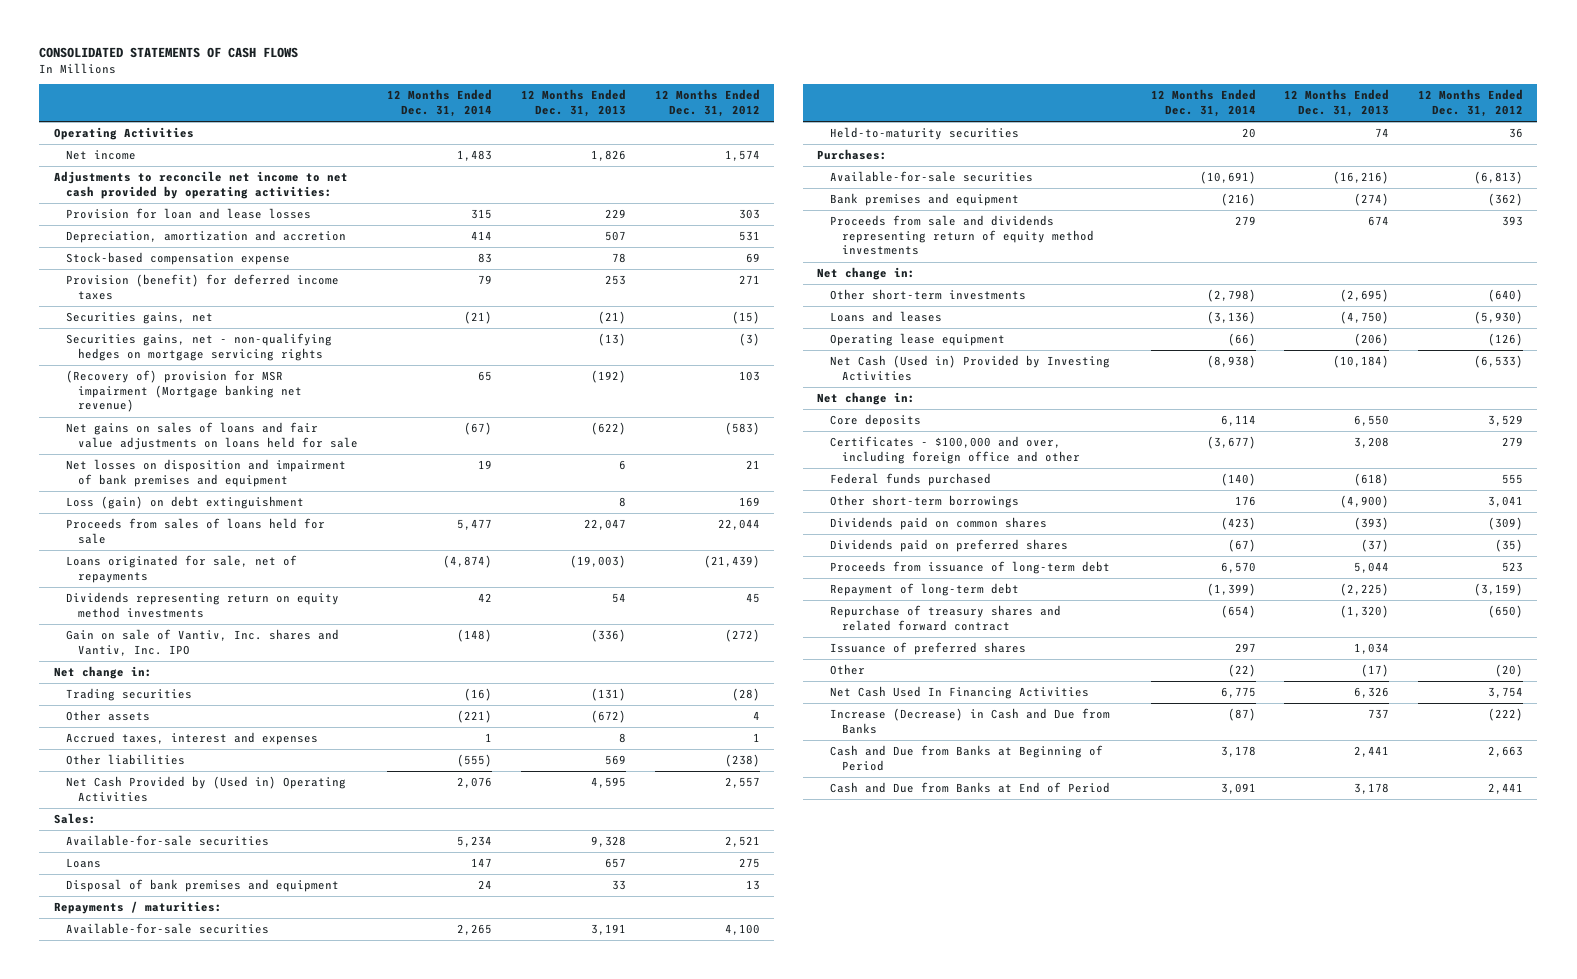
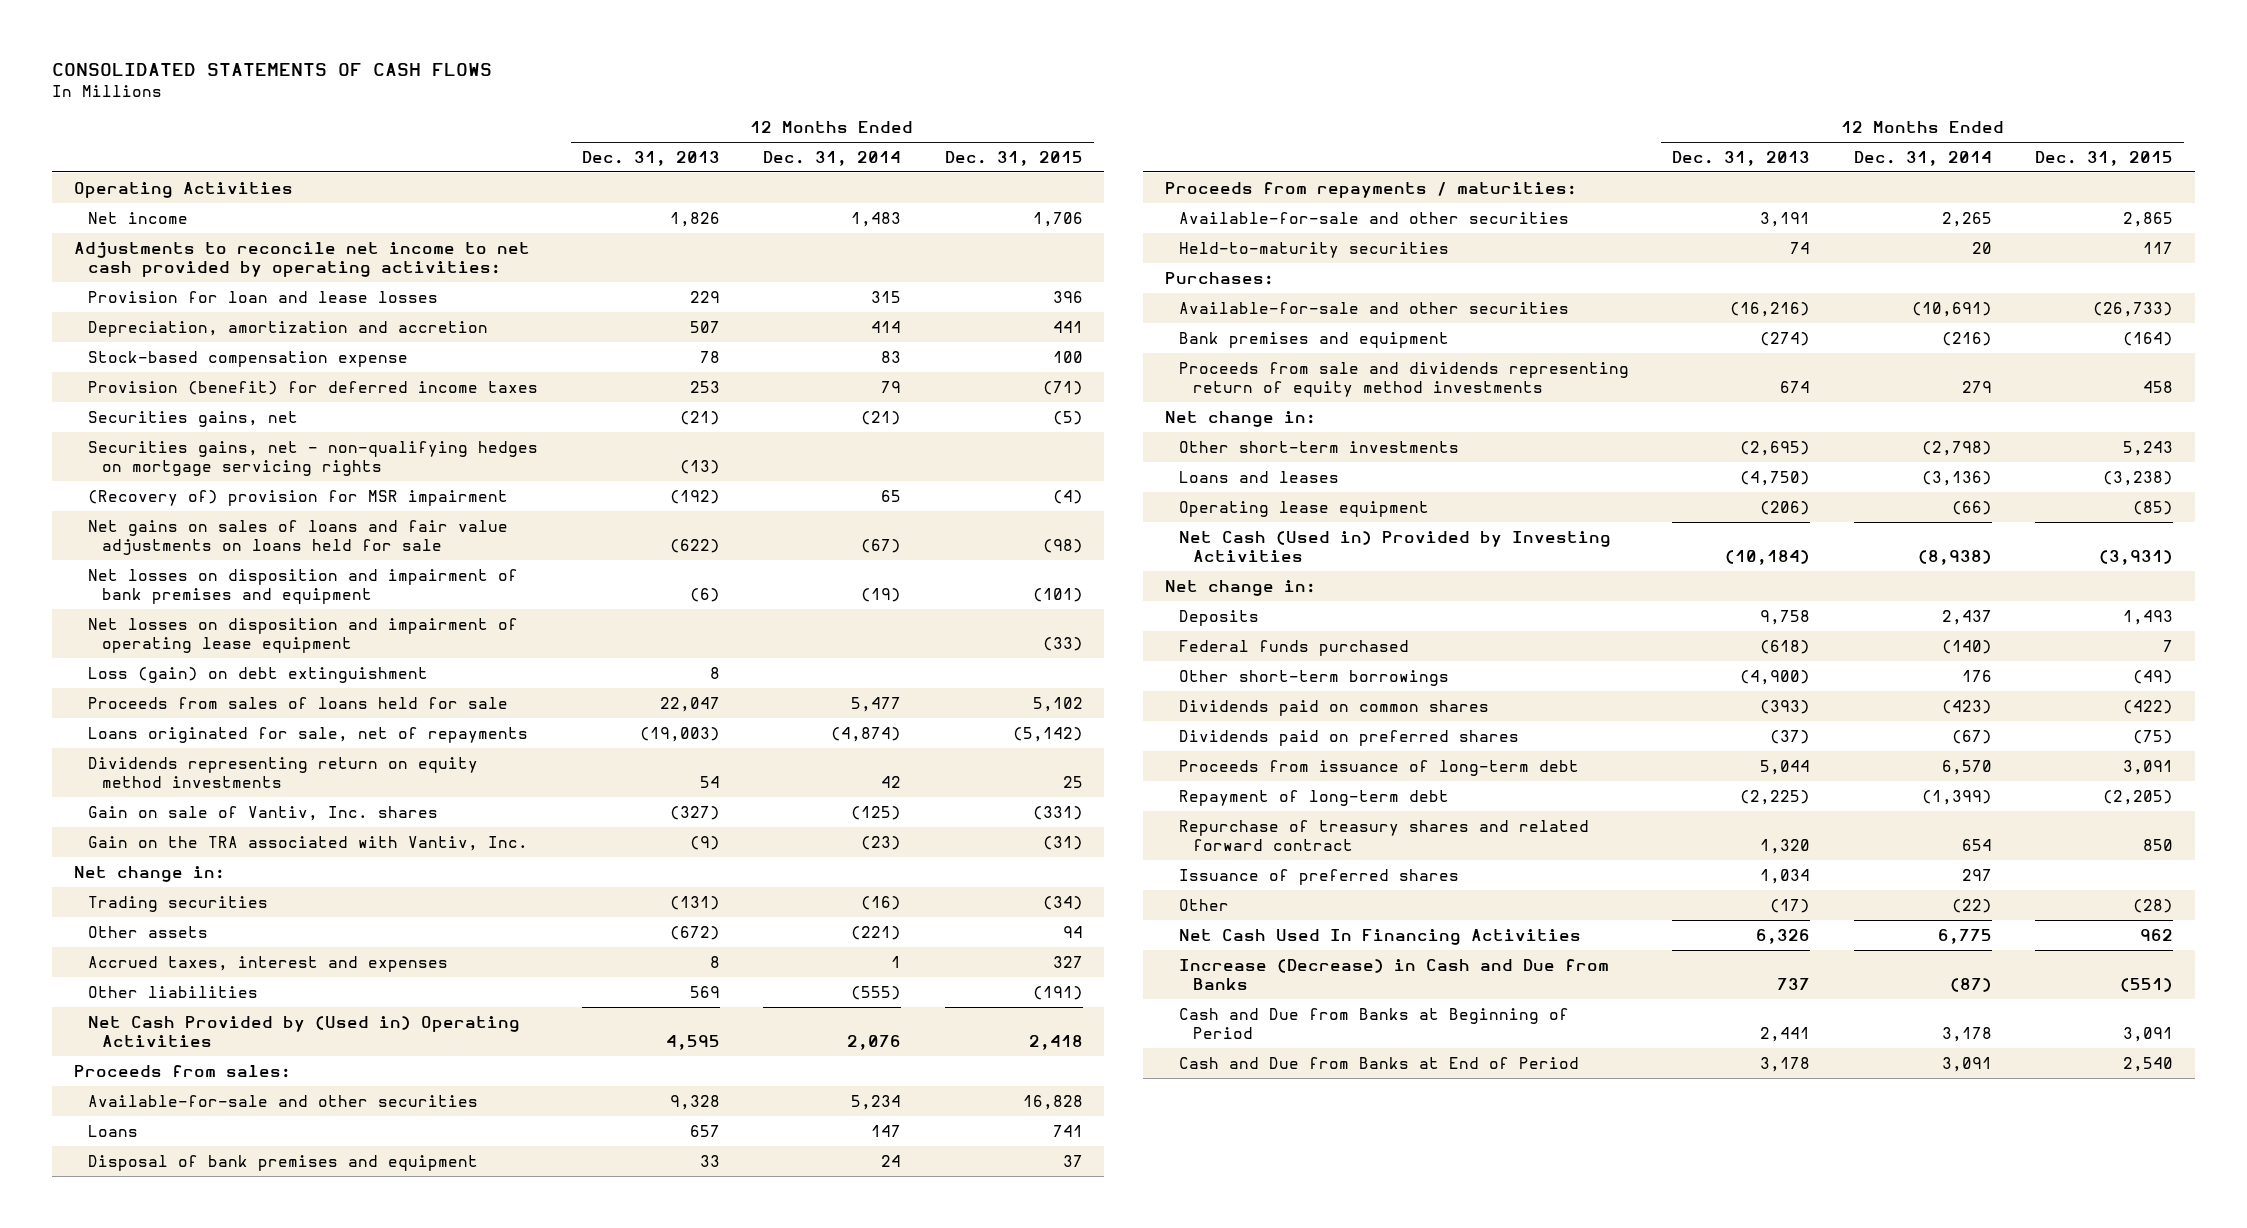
[654,89,760,117] 12 Months Ended Dec. 31, 2012 -> none
none -> [944,150,1083,166] Dec. 31, 2015
[66,370,303,413] (Recovery of) provision for MSR impairment (Mortgage banking net revenue) -> [88,489,509,506] (Recovery of) provision for MSR impairment
[478,460,493,470] 19 -> [861,588,902,603] (19)
[618,460,626,471] 6 -> [689,588,720,603] (6)
none -> [88,617,519,654] Net losses on disposition and impairment of operating lease equipment
[66,629,340,656] Gain on sale of Vantiv, Inc. shares and Vantiv, Inc. IPO -> [88,805,439,821] Gain on sale of Vantiv, Inc. shares
[457,629,493,643] (148) -> [851,805,902,820] (125)
[590,629,626,643] (336) -> [669,805,720,820] (327)
none -> [88,835,529,851] Gain on the TRA associated with Vantiv, Inc.
[53,813,96,825] Sales: -> [73,1064,291,1078] Proceeds from sales:
[66,835,270,847] Available-for-sale securities -> [88,1094,479,1107] Available-for-sale and other securities
[53,901,222,915] Repayments / maturities: -> [1164,181,1577,198] Proceeds from repayments / maturities:
[66,923,270,935] Available-for-sale securities -> [1178,211,1569,224] Available-for-sale and other securities
[829,171,1033,183] Available-for-sale securities -> [1178,301,1569,314] Available-for-sale and other securities
[829,436,1080,464] Certificates - $100,000 and over, including foreign office and other -> none
[829,414,921,428] Core deposits -> [1178,609,1259,626] Deposits
[1220,415,1256,427] 6,114 -> [1941,609,1992,625] 2,437
[1354,415,1390,427] 6,550 -> [1760,609,1811,625] 9,758
[1220,605,1256,619] (654) -> [1961,839,1992,852] 654
[1340,605,1390,619] (1,320) -> [1760,839,1811,855] 1,320

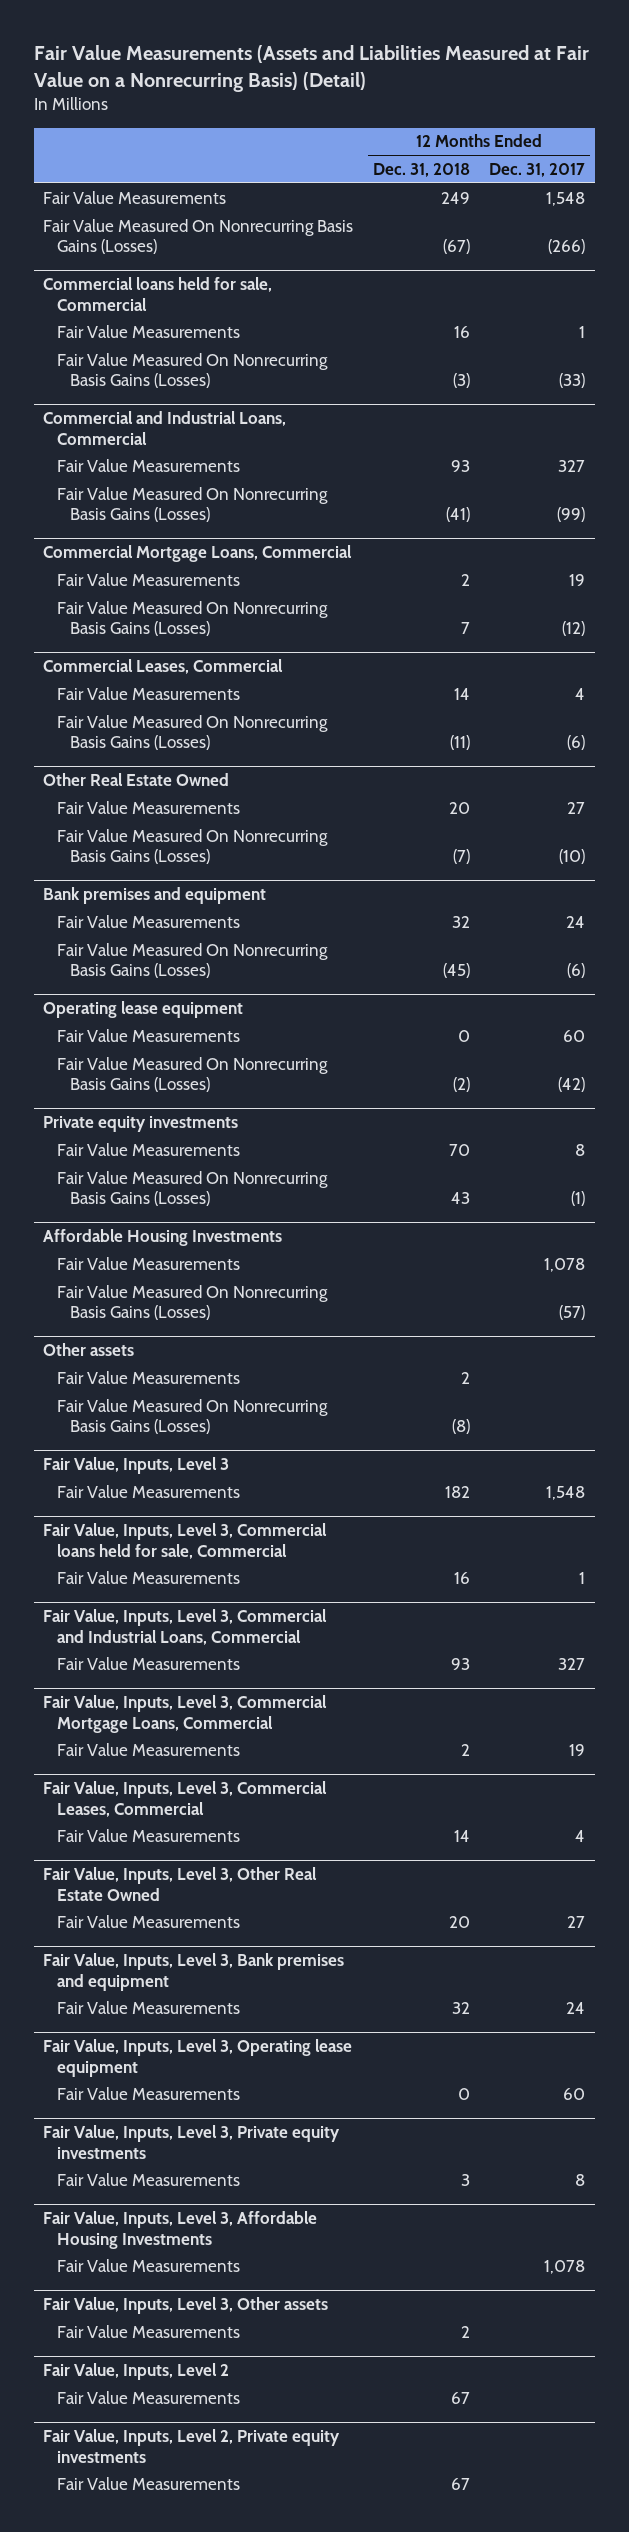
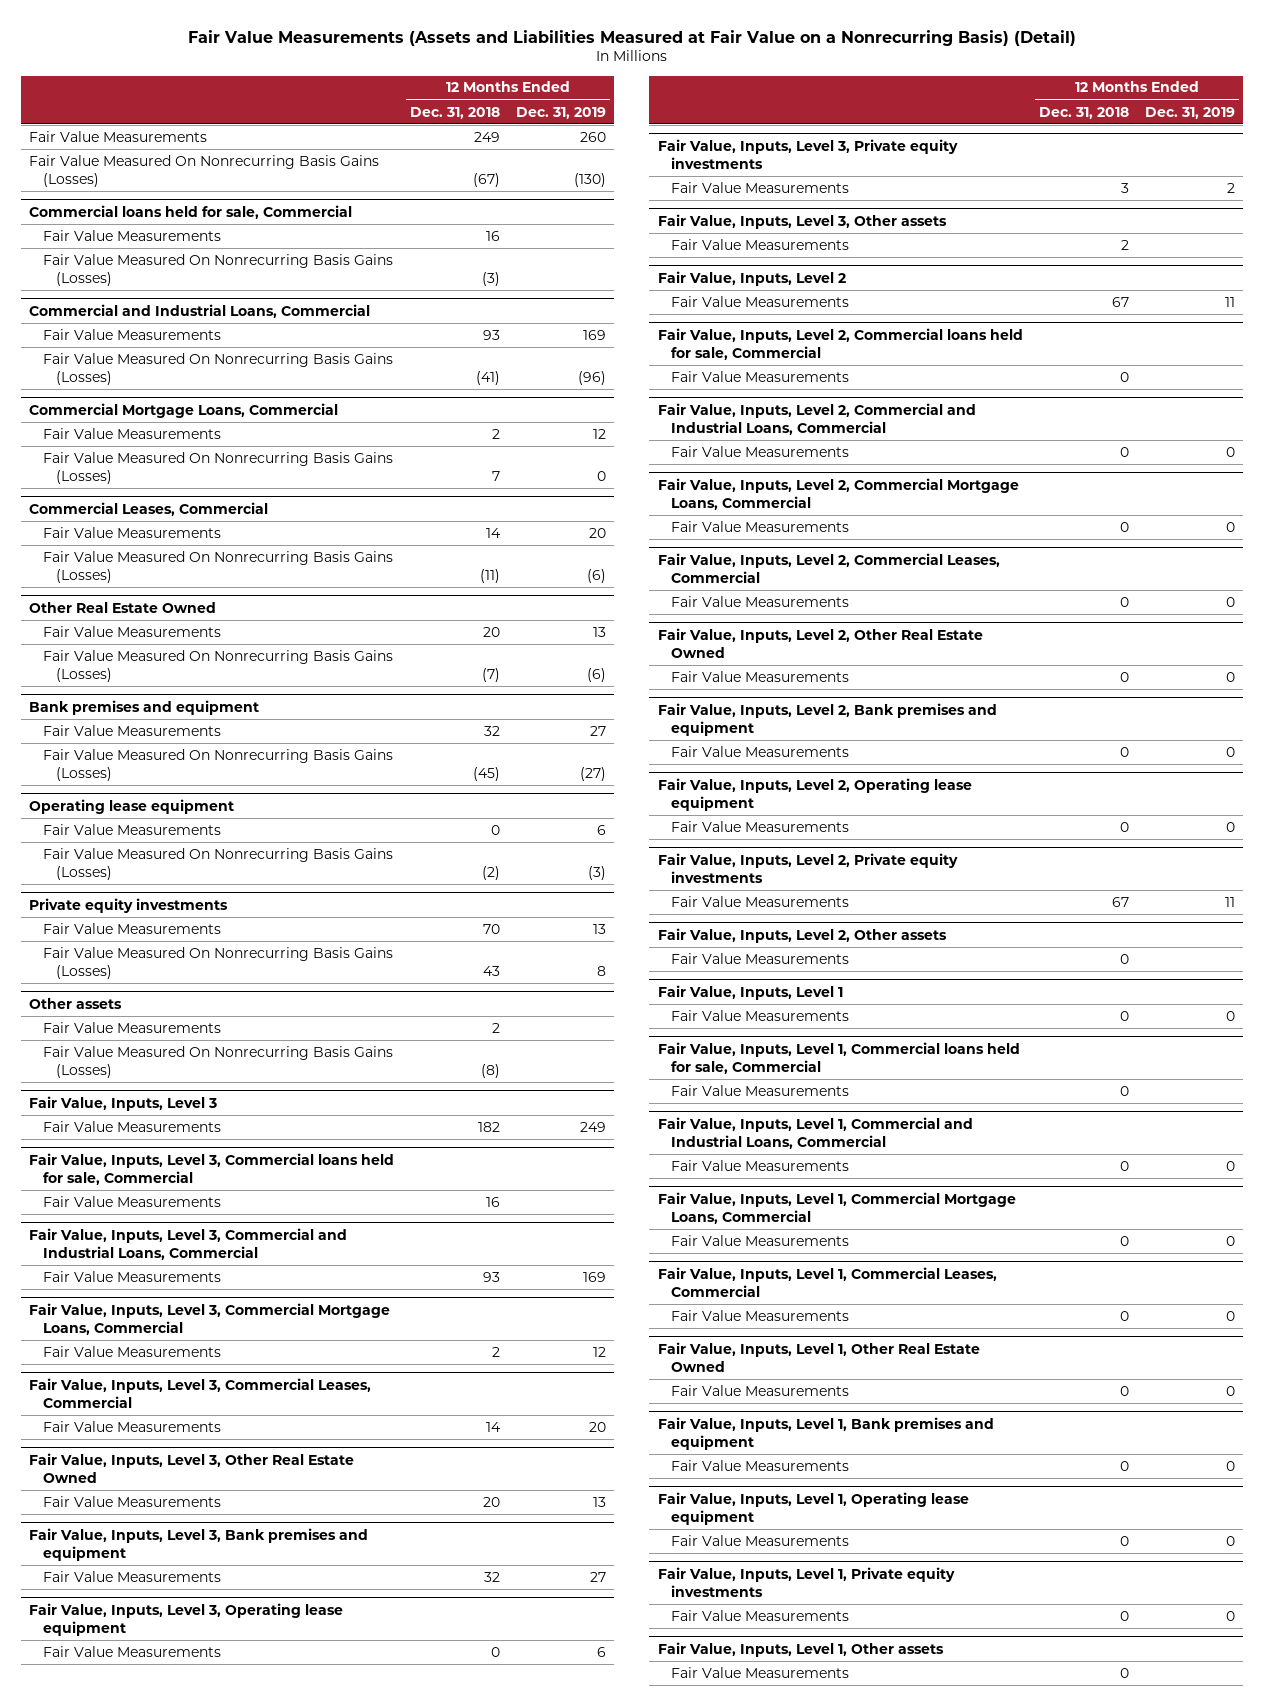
[489,162,586,177] Dec. 31, 2017 -> none
none -> [516,106,607,119] Dec. 31, 2019
[43,1229,283,1247] Affordable Housing Investments -> none
[56,1256,240,1270] Fair Value Measurements -> none
[56,1284,328,1321] Fair Value Measured On Nonrecurring Basis Gains (Losses) -> none
[43,2211,318,2249] Fair Value, Inputs, Level 3, Affordable Housing Investments -> none
[56,2258,240,2272] Fair Value Measurements -> none
none -> [657,327,1023,360] Fair Value, Inputs, Level 2, Commercial loans held for sale, Commercial
none -> [671,370,850,382] Fair Value Measurements
none -> [657,402,976,435] Fair Value, Inputs, Level 2, Commercial and Industrial Loans, Commercial
none -> [671,445,850,457] Fair Value Measurements
none -> [657,477,1019,510] Fair Value, Inputs, Level 2, Commercial Mortgage Loans, Commercial
none -> [671,520,850,532] Fair Value Measurements
none -> [657,552,1000,583] Fair Value, Inputs, Level 2, Commercial Leases, Commercial
none -> [671,595,850,607] Fair Value Measurements
none -> [657,627,983,658] Fair Value, Inputs, Level 2, Other Real Estate Owned
none -> [671,670,850,682] Fair Value Measurements
none -> [657,702,997,736] Fair Value, Inputs, Level 2, Bank premises and equipment
none -> [671,745,850,757] Fair Value Measurements
none -> [657,777,972,811] Fair Value, Inputs, Level 2, Operating lease equipment
none -> [671,820,850,832] Fair Value Measurements
none -> [657,927,947,943] Fair Value, Inputs, Level 2, Other assets
none -> [671,952,850,964] Fair Value Measurements
none -> [657,984,843,1000] Fair Value, Inputs, Level 1
none -> [671,1009,850,1021] Fair Value Measurements
none -> [657,1041,1020,1074] Fair Value, Inputs, Level 1, Commercial loans held for sale, Commercial
none -> [671,1084,850,1096] Fair Value Measurements
none -> [657,1116,973,1149] Fair Value, Inputs, Level 1, Commercial and Industrial Loans, Commercial
none -> [671,1159,850,1171] Fair Value Measurements
none -> [657,1191,1016,1224] Fair Value, Inputs, Level 1, Commercial Mortgage Loans, Commercial
none -> [671,1234,850,1246] Fair Value Measurements
none -> [657,1266,997,1297] Fair Value, Inputs, Level 1, Commercial Leases, Commercial
none -> [671,1309,850,1321] Fair Value Measurements
none -> [657,1341,980,1372] Fair Value, Inputs, Level 1, Other Real Estate Owned
none -> [671,1384,850,1396] Fair Value Measurements
none -> [657,1416,994,1450] Fair Value, Inputs, Level 1, Bank premises and equipment
none -> [671,1459,850,1471] Fair Value Measurements
none -> [657,1491,969,1525] Fair Value, Inputs, Level 1, Operating lease equipment
none -> [671,1534,850,1546] Fair Value Measurements
none -> [657,1566,955,1597] Fair Value, Inputs, Level 1, Private equity investments
none -> [671,1609,850,1621] Fair Value Measurements
none -> [657,1641,944,1657] Fair Value, Inputs, Level 1, Other assets
none -> [671,1666,850,1678] Fair Value Measurements

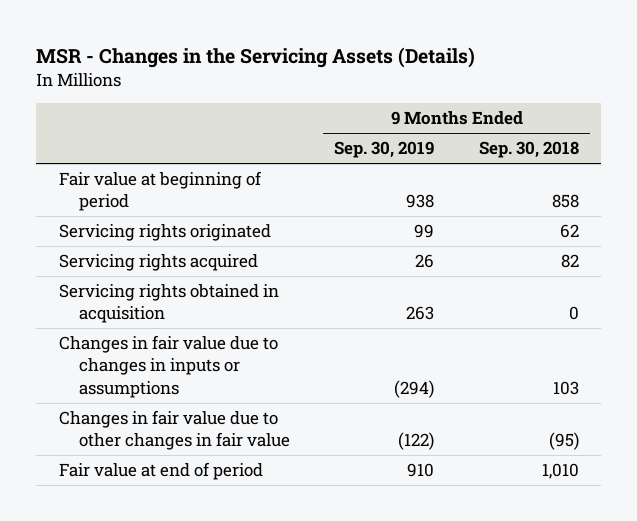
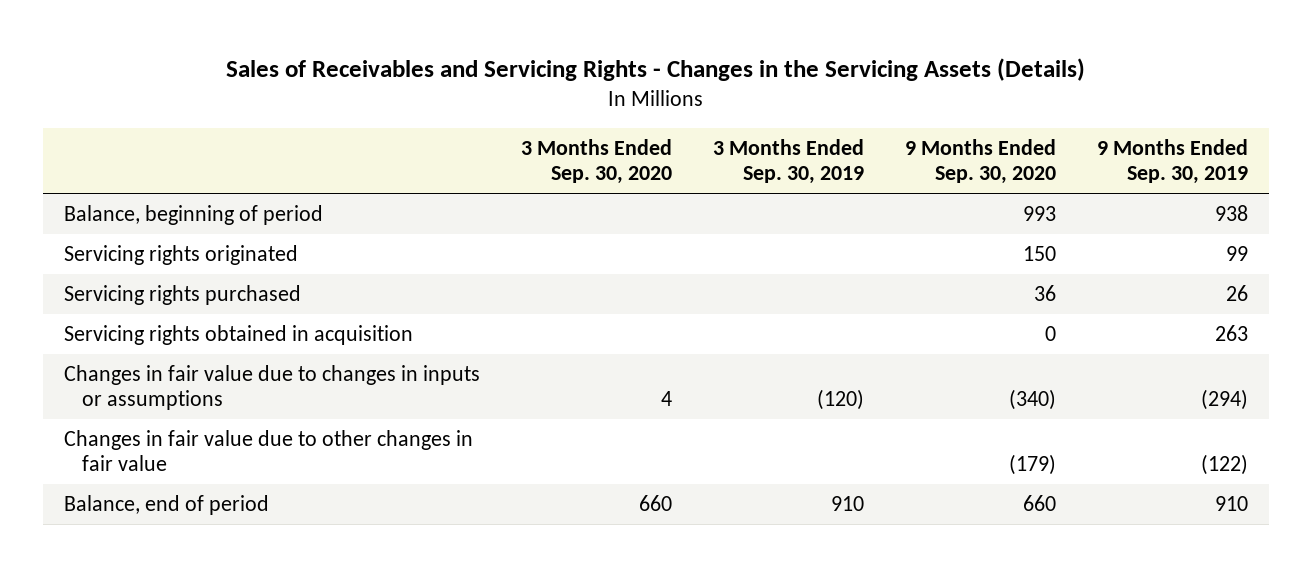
[36,46,476,68] MSR - Changes in the Servicing Assets (Details) -> [226,58,1086,82] Sales of Receivables and Servicing Rights - Changes in the Servicing Assets (Details)
[478,141,579,159] Sep. 30, 2018 -> none
none -> [521,139,673,185] 3 Months Ended Sep. 30, 2020
none -> [713,139,865,185] 3 Months Ended Sep. 30, 2019
none -> [905,139,1057,185] 9 Months Ended Sep. 30, 2020
[58,171,262,212] Fair value at beginning of period -> [63,204,323,225] Balance, beginning of period
[58,254,258,272] Servicing rights acquired -> [63,284,301,305] Servicing rights purchased
[58,462,263,481] Fair value at end of period -> [63,494,269,515] Balance, end of period

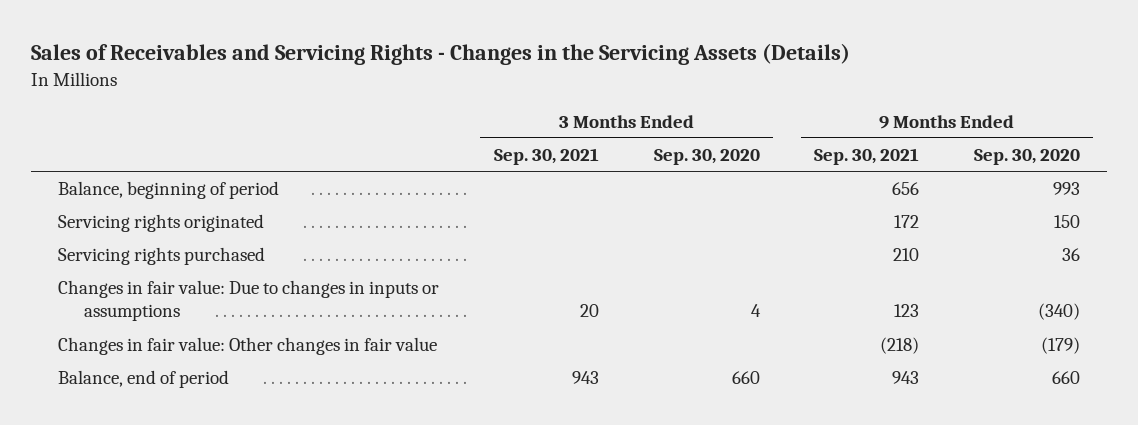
[713,139,865,185] 3 Months Ended Sep. 30, 2019 -> none
[1097,139,1249,185] 9 Months Ended Sep. 30, 2019 -> none
none -> [493,148,599,166] Sep. 30, 2021
none -> [814,148,920,166] Sep. 30, 2021
[63,324,413,345] Servicing rights obtained in acquisition -> none
[63,364,480,411] Changes in fair value due to changes in inputs or assumptions -> [58,280,440,322] Changes in fair value: Due to changes in inputs or assumptions
[63,429,473,472] Changes in fair value due to other changes in fair value -> [58,337,438,356] Changes in fair value: Other changes in fair value

